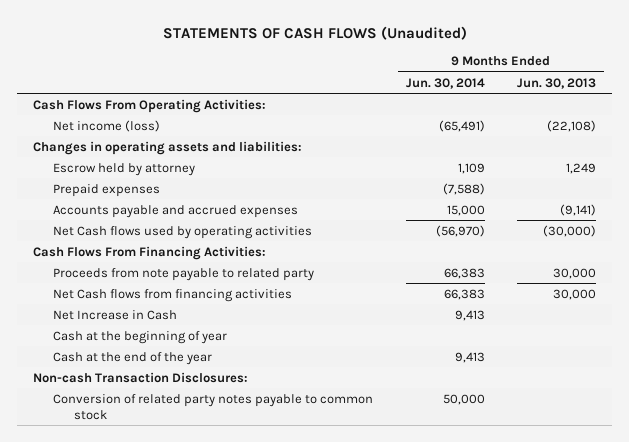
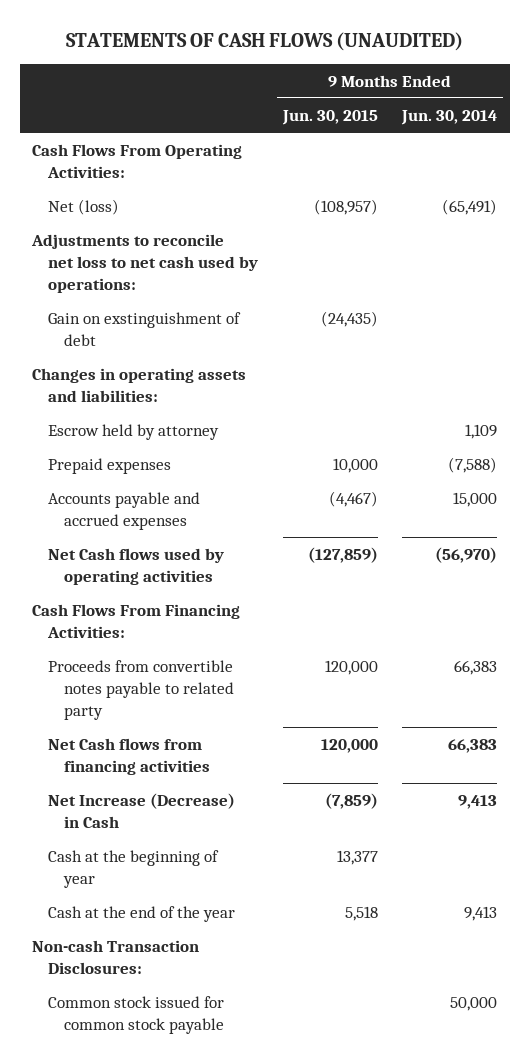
[162,25,467,40] STATEMENTS OF CASH FLOWS (Unaudited) -> [65,31,463,51] STATEMENTS OF CASH FLOWS (UNAUDITED)
[516,77,596,89] Jun. 30, 2013 -> none
none -> [281,109,378,125] Jun. 30, 2015
[53,119,161,132] Net income (loss) -> [48,198,120,215] Net (loss)
none -> [31,233,259,293] Adjustments to reconcile net loss to net cash used by operations:
none -> [48,311,242,346] Gain on exstinguishment of debt
[53,267,315,281] Proceeds from note payable to related party -> [48,659,234,720] Proceeds from convertible notes payable to related party
[53,309,178,320] Net Increase in Cash -> [48,792,236,828] Net Increase (Decrease) in Cash
[53,393,374,420] Conversion of related party notes payable to common stock -> none
none -> [48,995,225,1034] Common stock issued for common stock payable

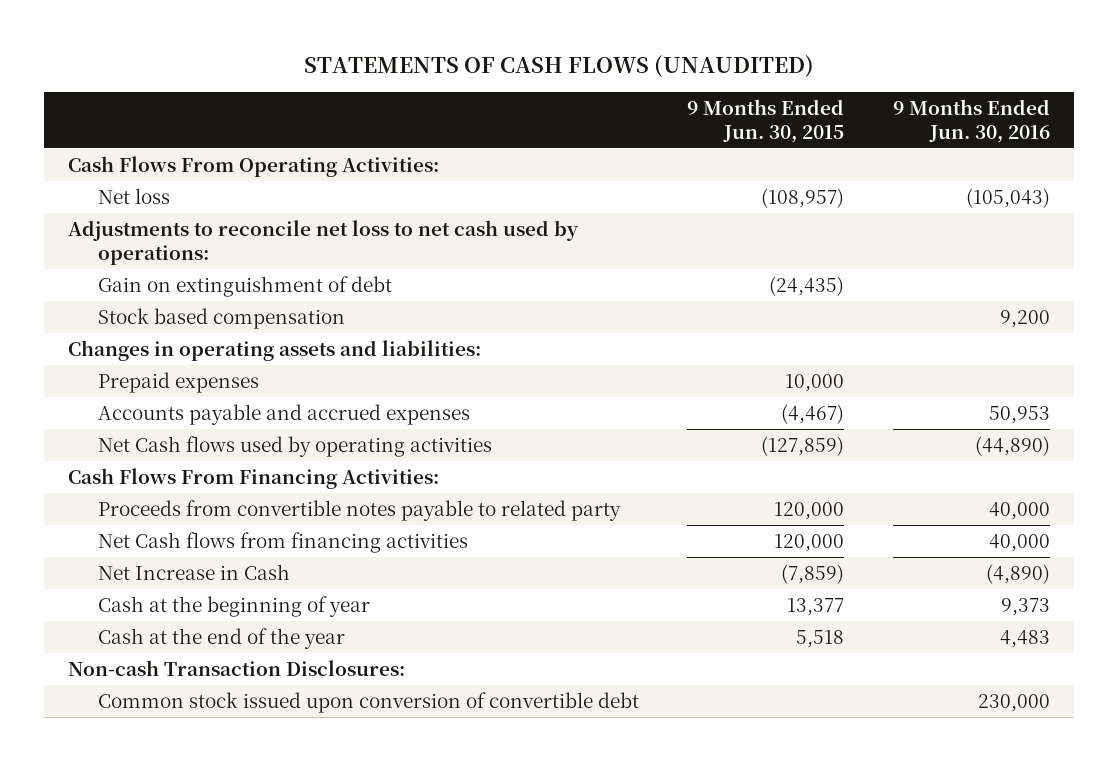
[401,109,498,125] Jun. 30, 2014 -> none
none -> [892,98,1050,143] 9 Months Ended Jun. 30, 2016
[48,198,120,215] Net (loss) -> [97,187,170,204] Net loss
[48,311,242,346] Gain on exstinguishment of debt -> [97,275,392,297] Gain on extinguishment of debt
none -> [97,307,345,329] Stock based compensation
[48,423,220,440] Escrow held by attorney -> none
[48,792,236,828] Net Increase (Decrease) in Cash -> [97,563,290,580] Net Increase in Cash
[48,995,225,1034] Common stock issued for common stock payable -> [97,691,639,713] Common stock issued upon conversion of convertible debt

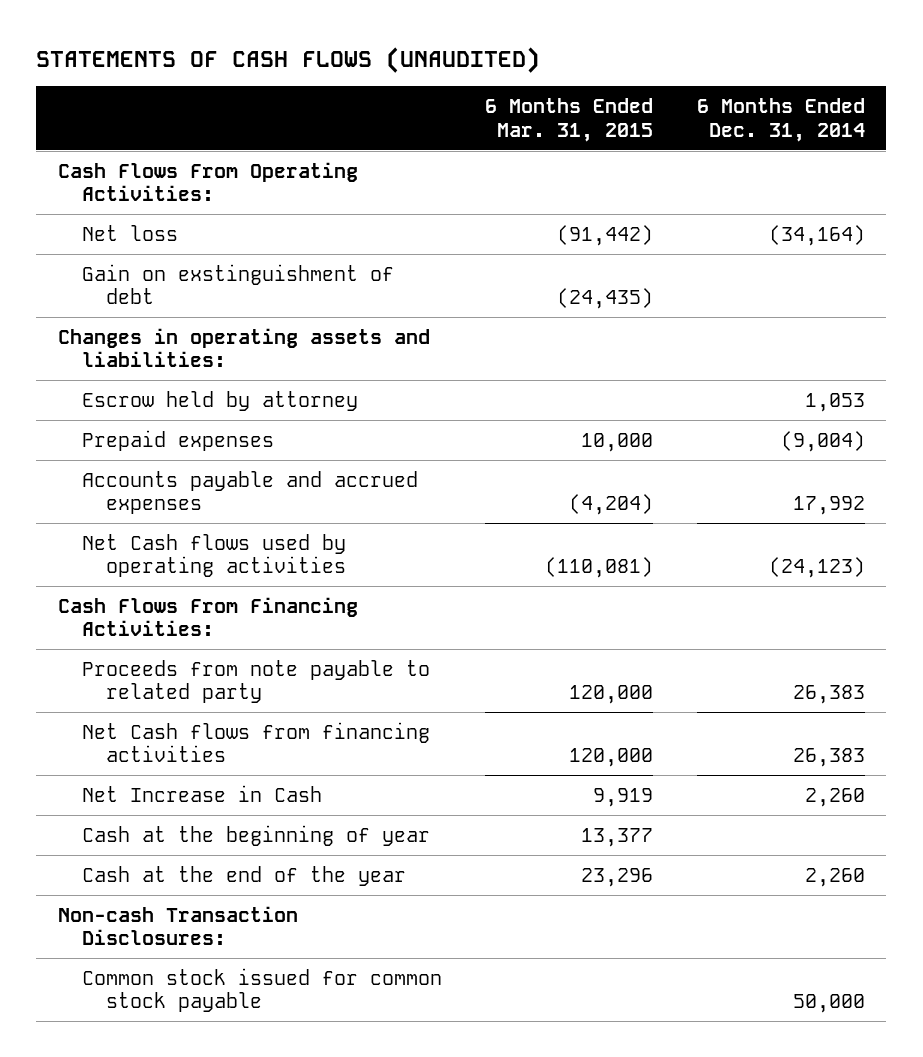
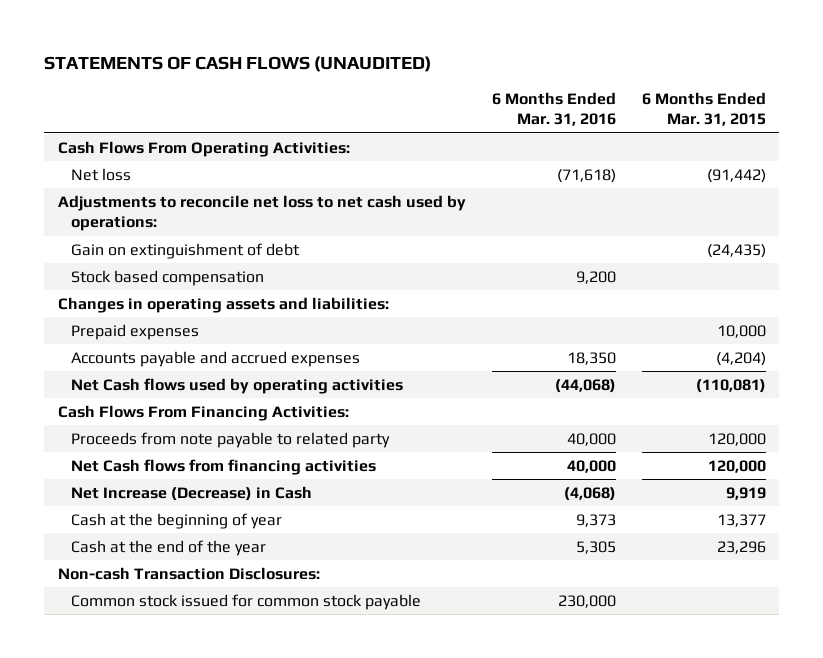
[696,98,865,142] 6 Months Ended Dec. 31, 2014 -> none
none -> [491,91,616,127] 6 Months Ended Mar. 31, 2016
none -> [57,194,466,232] Adjustments to reconcile net loss to net cash used by operations:
[82,263,395,305] Gain on exstinguishment of debt -> [70,242,300,259] Gain on extinguishment of debt
none -> [70,269,264,286] Stock based compensation
[82,390,359,411] Escrow held by attorney -> none
[82,784,323,802] Net Increase in Cash -> [70,485,312,501] Net Increase (Decrease) in Cash

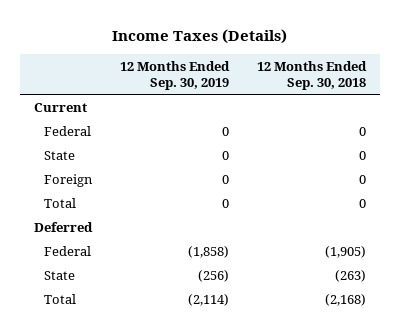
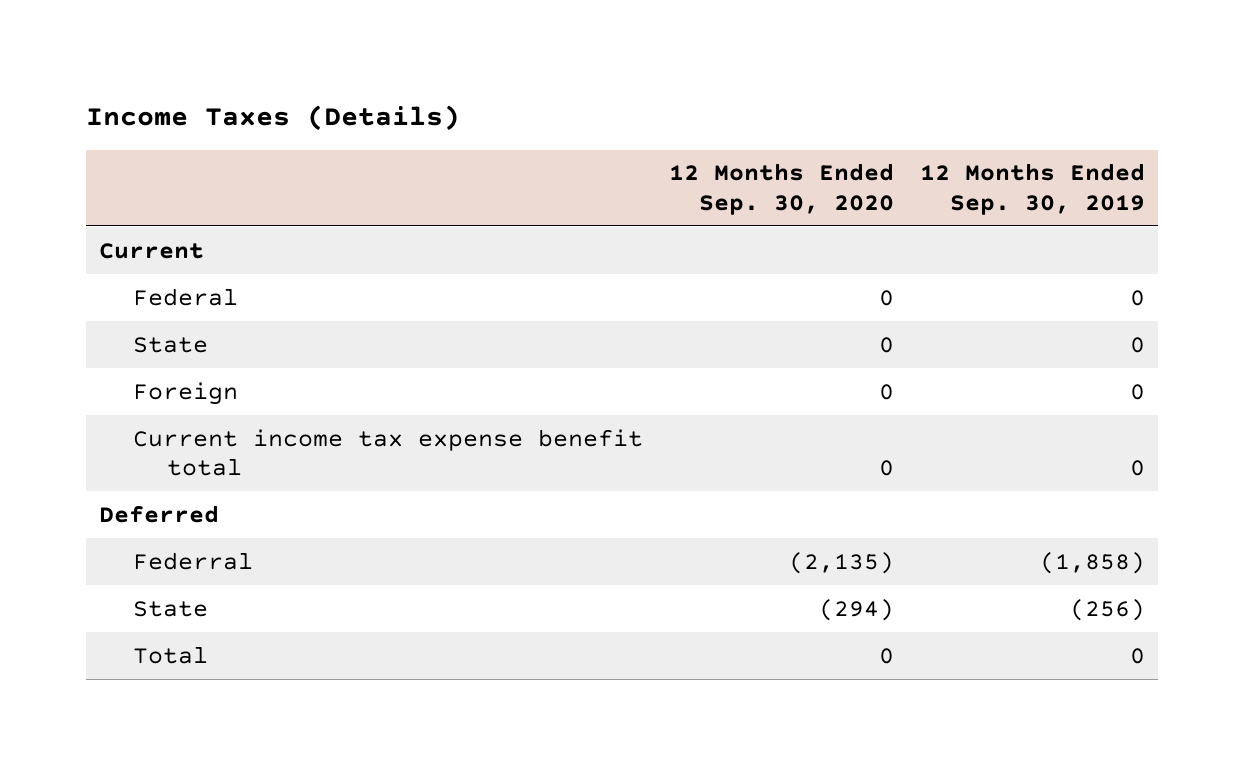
[257,60,368,90] 12 Months Ended Sep. 30, 2018 -> none
none -> [668,163,894,215] 12 Months Ended Sep. 30, 2020
none -> [133,428,644,477] Current income tax expense benefit total
[43,245,91,256] Federal -> [133,551,254,570] Federral
[43,293,76,304] Total -> none
[43,197,76,208] Total -> [133,645,209,664] Total

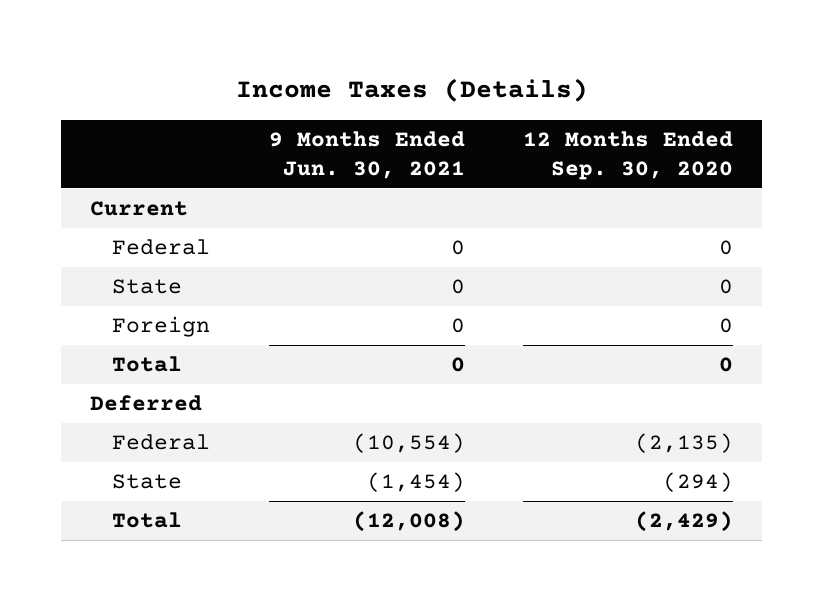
[919,163,1145,215] 12 Months Ended Sep. 30, 2019 -> none
none -> [268,130,465,180] 9 Months Ended Jun. 30, 2021
[133,428,644,477] Current income tax expense benefit total -> none
[133,645,209,664] Total -> [112,356,183,373] Total
[133,551,254,570] Federral -> [112,434,211,451] Federal
none -> [112,512,183,529] Total

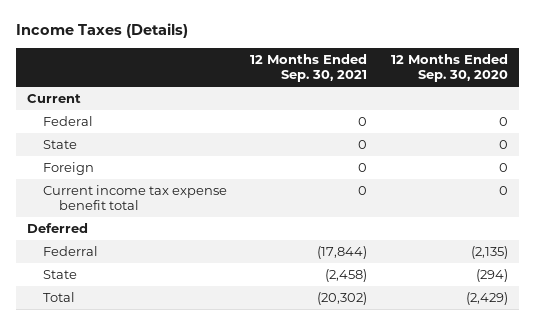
[268,130,465,180] 9 Months Ended Jun. 30, 2021 -> none
none -> [250,54,368,83] 12 Months Ended Sep. 30, 2021
[112,356,183,373] Total -> [43,185,228,211] Current income tax expense benefit total
[112,434,211,451] Federal -> [43,246,99,257] Federral

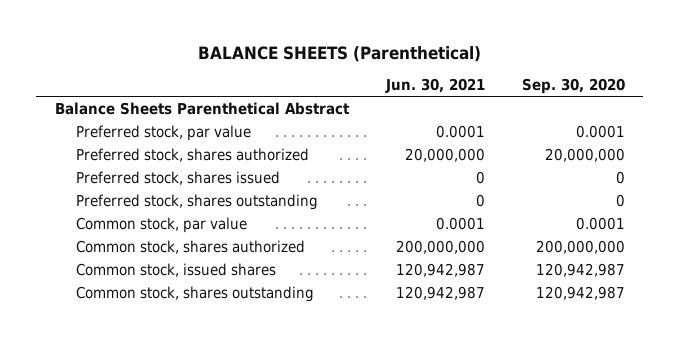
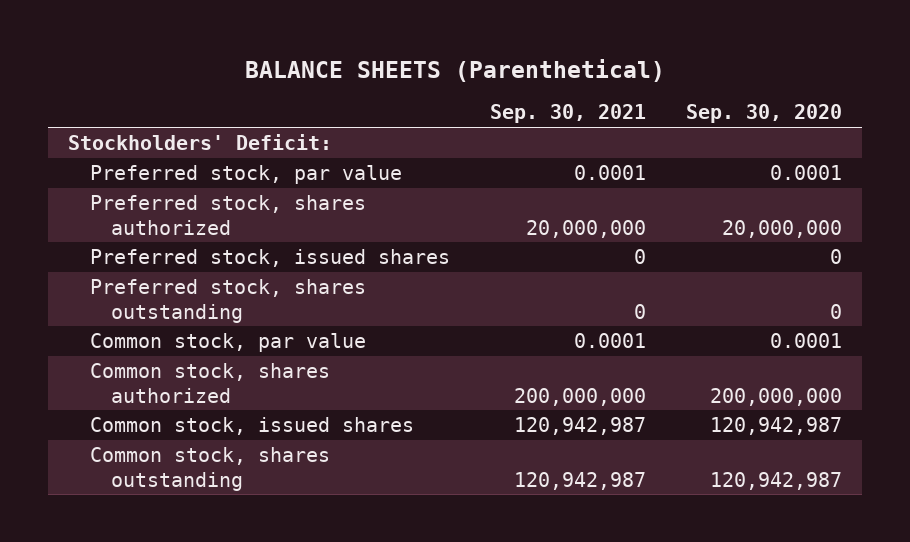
[384,78,485,94] Jun. 30, 2021 -> none
none -> [489,104,646,124] Sep. 30, 2021
[54,101,350,115] Balance Sheets Parenthetical Abstract -> none
none -> [67,134,332,151] Stockholders' Deficit:
[76,170,281,185] Preferred stock, shares issued -> [89,249,450,268] Preferred stock, issued shares

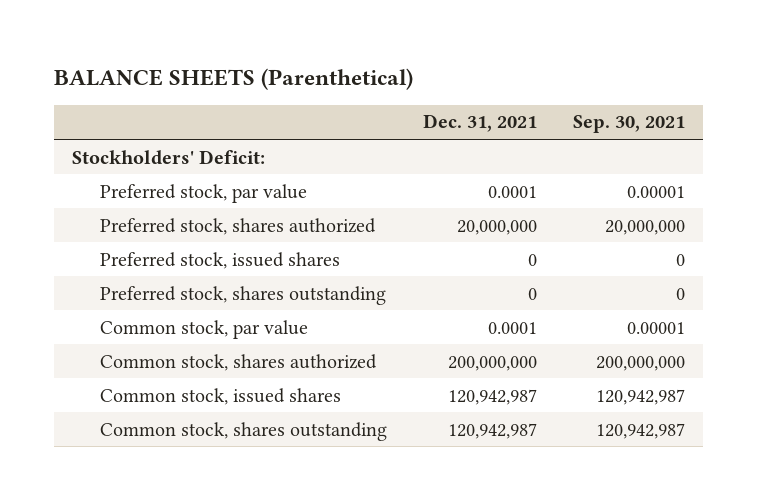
[685,104,842,124] Sep. 30, 2020 -> none
none -> [422,114,537,133] Dec. 31, 2021
[573,165,646,181] 0.0001 -> [627,185,686,198] 0.00001
[573,333,646,349] 0.0001 -> [627,321,686,334] 0.00001

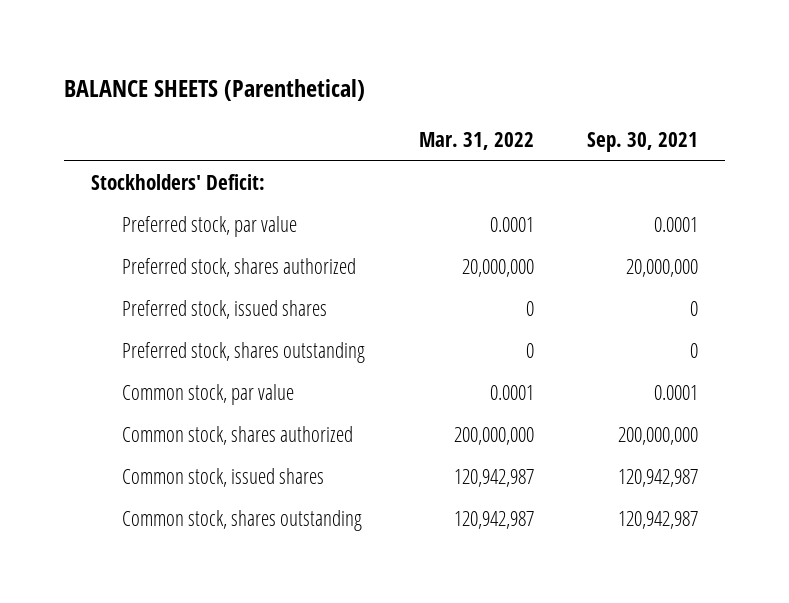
[422,114,537,133] Dec. 31, 2021 -> none
none -> [418,131,534,150] Mar. 31, 2022
[627,185,686,198] 0.00001 -> [654,216,699,232] 0.0001
[627,321,686,334] 0.00001 -> [654,384,699,400] 0.0001

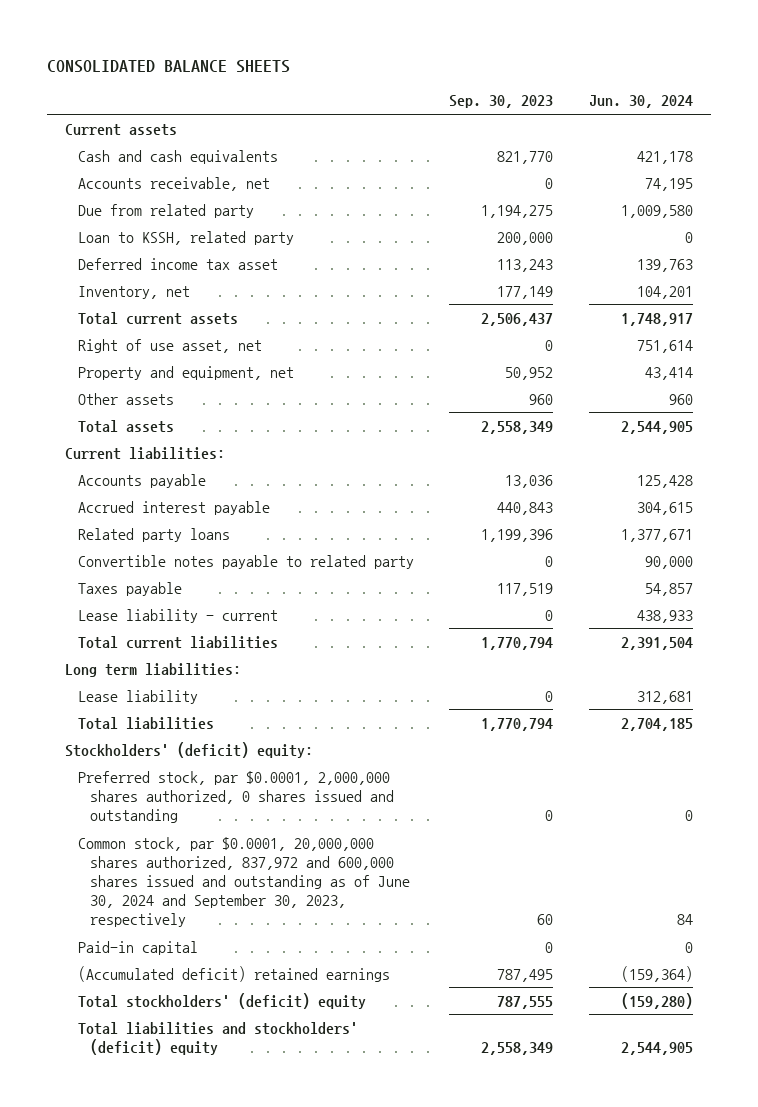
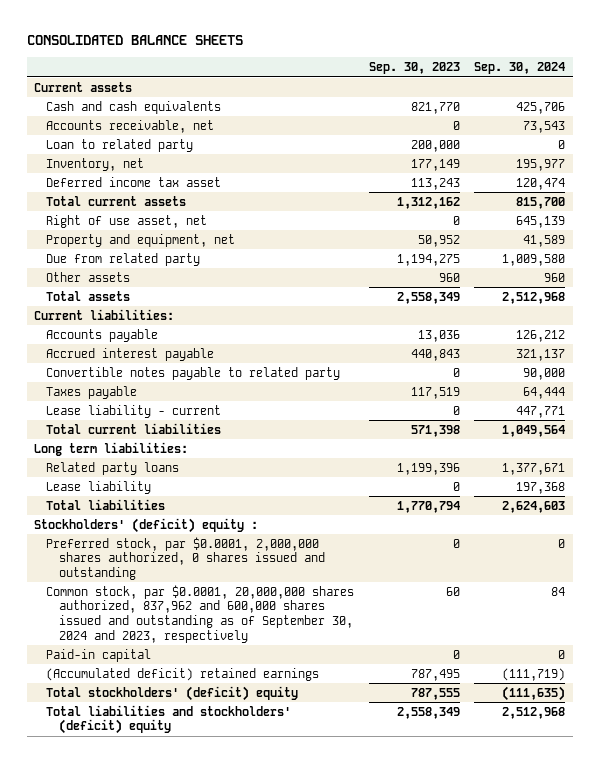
[589,95,694,109] Jun. 30, 2024 -> none
none -> [474,62,566,75] Sep. 30, 2024
[77,230,294,245] Loan to KSSH, related party -> [46,138,194,152] Loan to related party
[77,257,278,270] Deferred income tax asset -> [46,176,222,187] Deferred income tax asset
[481,312,554,326] 2,506,437 -> [396,196,460,209] 1,312,162
[77,203,254,218] Due from related party -> [46,252,201,266] Due from related party
[481,636,554,650] 1,770,794 -> [410,424,460,437] 571,398
[77,527,230,542] Related party loans -> [46,461,180,475] Related party loans
[65,741,314,758] Stockholders' (deficit) equity: -> [34,517,259,533] Stockholders' (deficit) equity :
[77,836,411,927] Common stock, par $0.0001, 20,000,000 shares authorized, 837,972 and 600,000 shares issued and outstanding as of June 30, 2024 and September 30, 2023, respectively -> [46,584,355,643] Common stock, par $0.0001, 20,000,000 shares authorized, 837,962 and 600,000 shares issued and outstanding as of September 30, 2024 and 2023, respectively

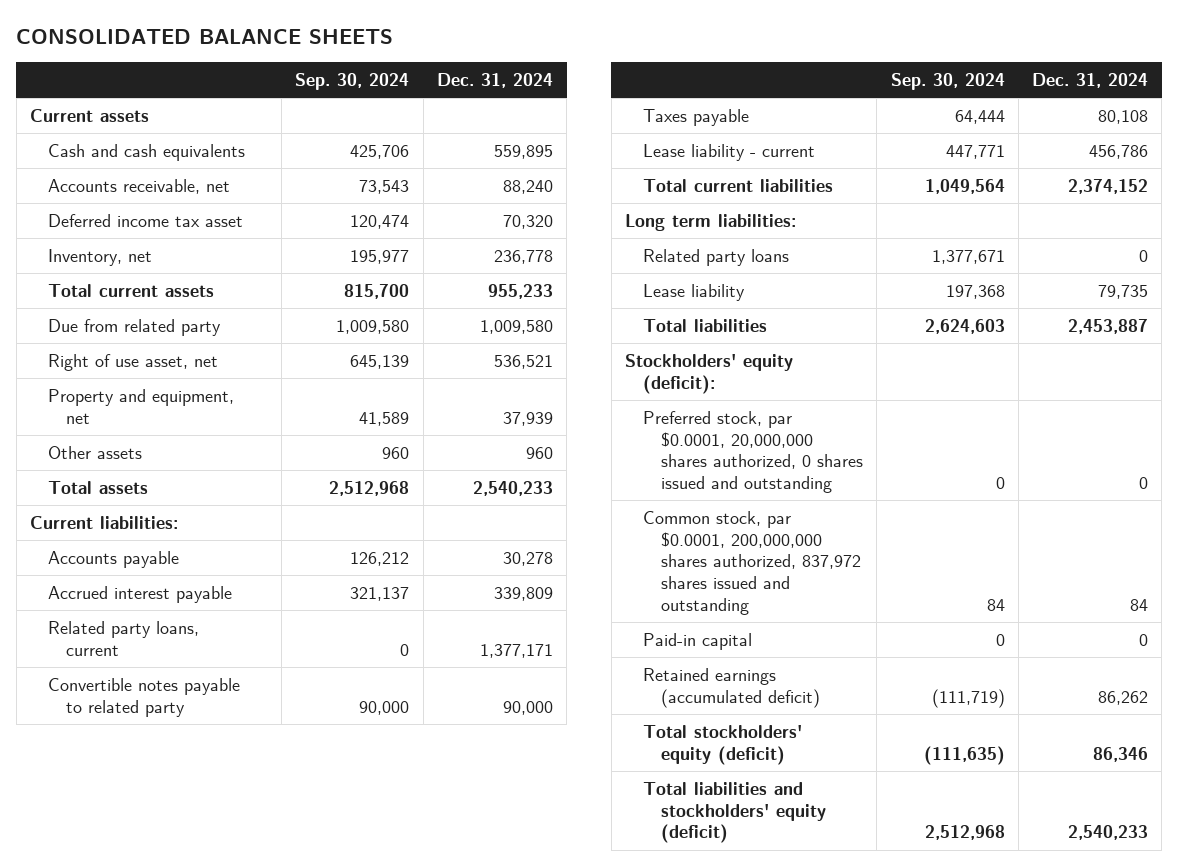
[368,62,460,75] Sep. 30, 2023 -> none
none -> [436,72,553,88] Dec. 31, 2024
[46,138,194,152] Loan to related party -> none
[46,157,145,171] Inventory, net -> [47,248,152,266] Inventory, net
[46,252,201,266] Due from related party -> [47,318,221,336] Due from related party
none -> [47,620,199,656] Related party loans, current
[34,517,259,533] Stockholders' (deficit) equity : -> [625,353,794,394] Stockholders' equity (deficit):
[46,536,325,581] Preferred stock, par $0.0001, 2,000,000 shares authorized, 0 shares issued and outstanding -> [643,410,863,494] Preferred stock, par $0.0001, 20,000,000 shares authorized, 0 shares issued and outstanding
[46,584,355,643] Common stock, par $0.0001, 20,000,000 shares authorized, 837,962 and 600,000 shares issued and outstanding as of September 30, 2024 and 2023, respectively -> [643,510,861,615] Common stock, par $0.0001, 200,000,000 shares authorized, 837,972 shares issued and outstanding
[46,667,320,681] (Accumulated deficit) retained earnings -> [643,667,820,708] Retained earnings (accumulated deficit)
[46,685,299,701] Total stockholders' (deficit) equity -> [643,724,803,765] Total stockholders' equity (deficit)
[46,704,292,735] Total liabilities and stockholders' (deficit) equity -> [643,781,826,844] Total liabilities and stockholders' equity (deficit)

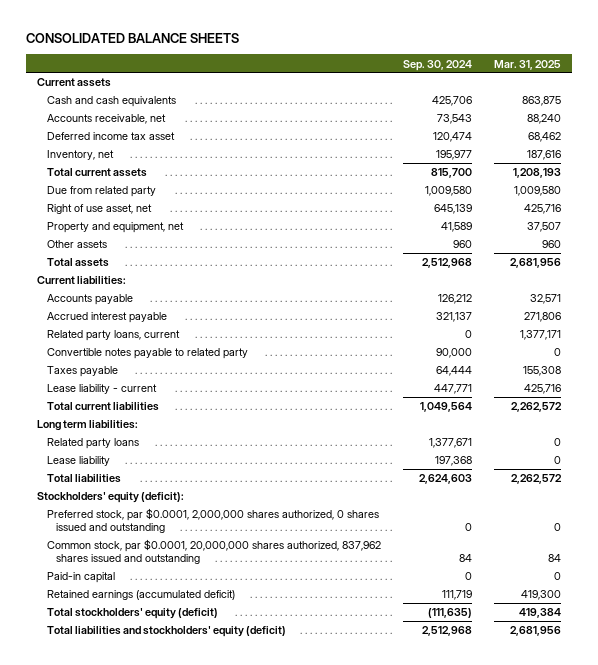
[436,72,553,88] Dec. 31, 2024 -> none
none -> [493,59,561,70] Mar. 31, 2025
[643,410,863,494] Preferred stock, par $0.0001, 20,000,000 shares authorized, 0 shares issued and outstanding -> [46,508,379,534] Preferred stock, par $0.0001, 2,000,000 shares authorized, 0 shares issued and outstanding
[643,510,861,615] Common stock, par $0.0001, 200,000,000 shares authorized, 837,972 shares issued and outstanding -> [46,539,381,565] Common stock, par $0.0001, 20,000,000 shares authorized, 837,962 shares issued and outstanding
[931,688,1005,708] (111,719) -> [441,590,472,601] 111,719

